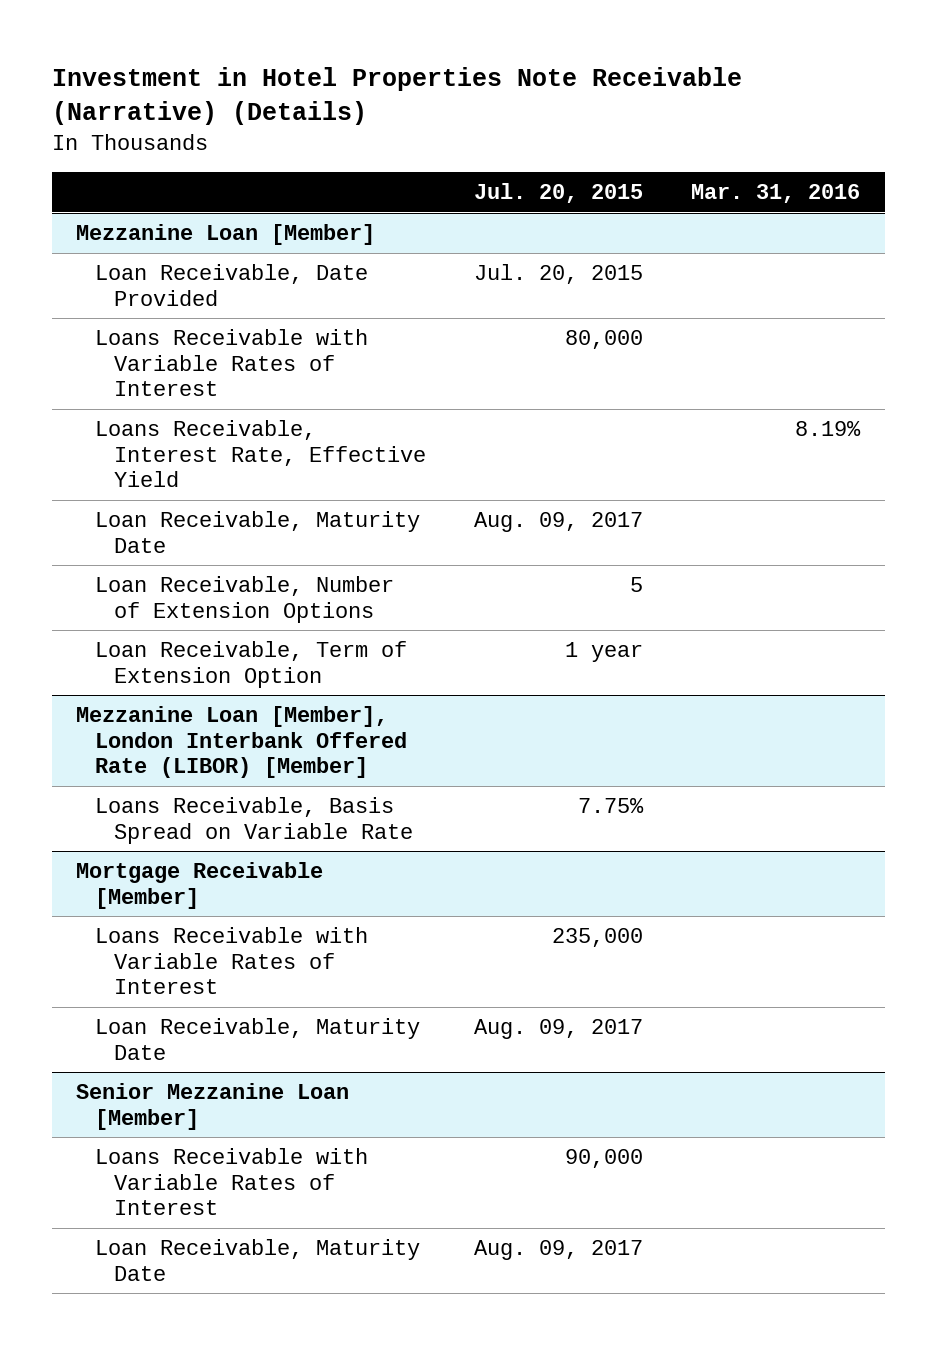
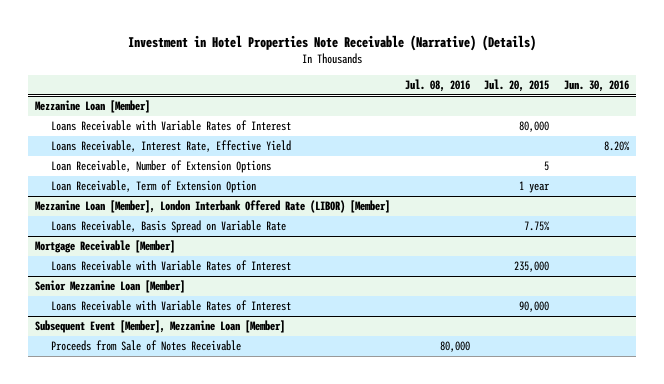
[691,183,861,203] Mar. 31, 2016 -> none
none -> [404,79,470,93] Jul. 08, 2016
none -> [563,80,629,93] Jun. 30, 2016
[95,264,369,306] Loan Receivable, Date Provided -> none
[95,511,421,553] Loan Receivable, Maturity Date -> none
[95,1018,421,1060] Loan Receivable, Maturity Date -> none
[95,1239,421,1281] Loan Receivable, Maturity Date -> none
none -> [35,320,286,334] Subsequent Event [Member], Mezzanine Loan [Member]
none -> [50,340,241,352] Proceeds from Sale of Notes Receivable

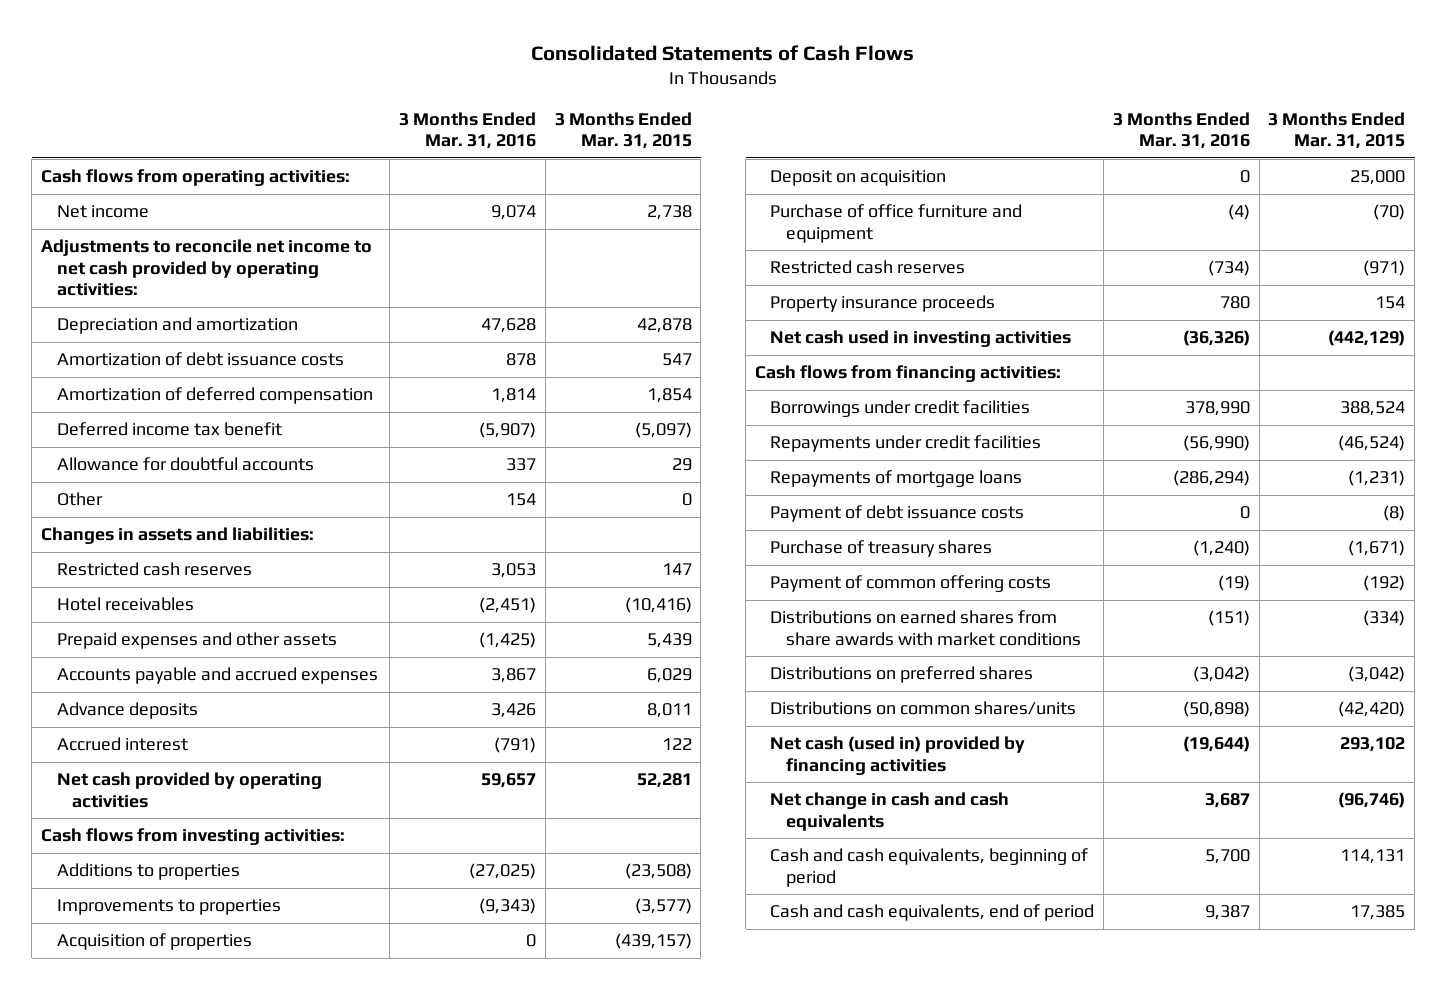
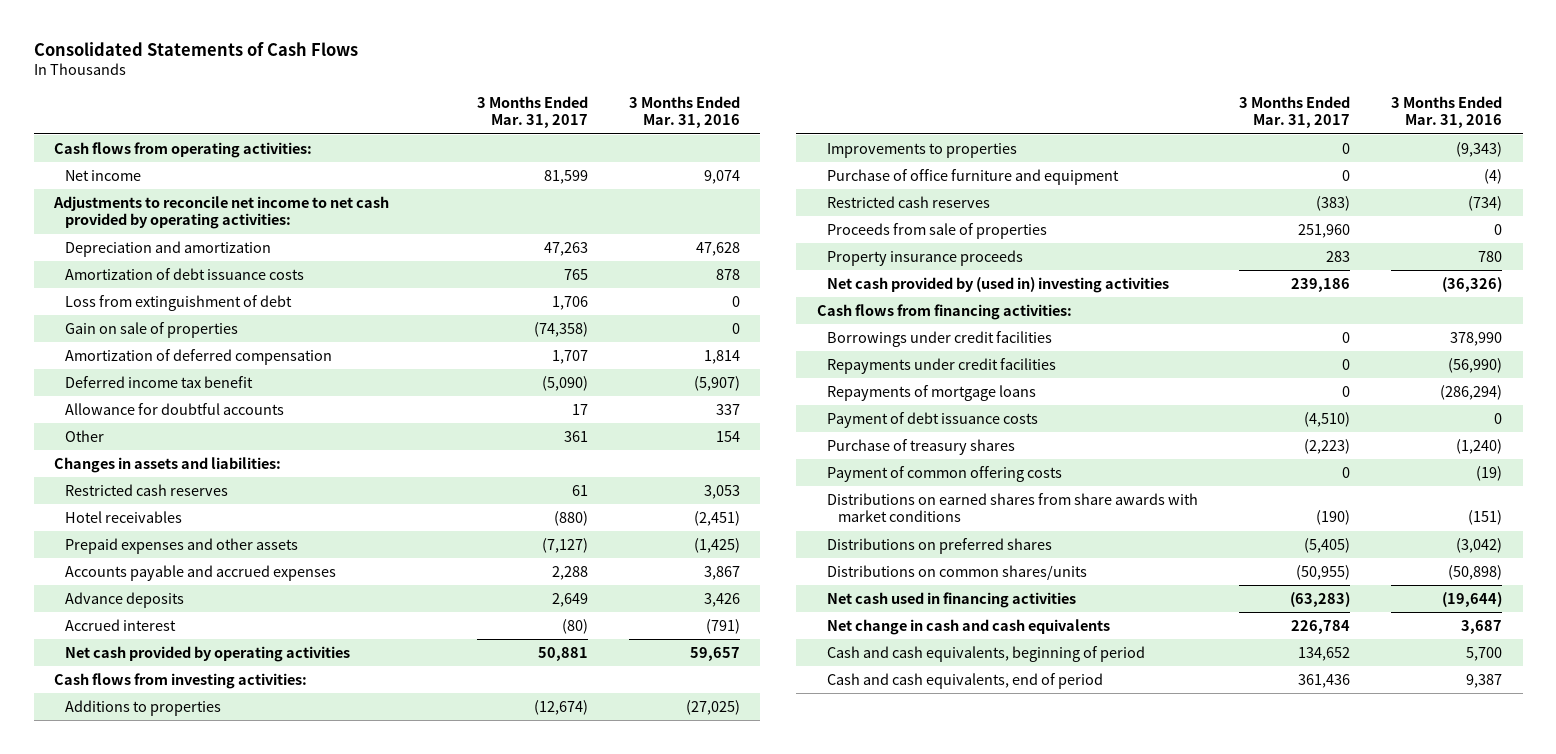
[554,111,692,150] 3 Months Ended Mar. 31, 2015 -> none
none -> [476,96,588,129] 3 Months Ended Mar. 31, 2017
none -> [64,294,292,311] Loss from extinguishment of debt
none -> [64,321,238,338] Gain on sale of properties
[56,933,252,951] Acquisition of properties -> none
[770,170,947,187] Deposit on acquisition -> none
none -> [827,222,1048,239] Proceeds from sale of properties
[770,330,1072,348] Net cash used in investing activities -> [827,276,1170,293] Net cash provided by (used in) investing activities
[770,736,1026,775] Net cash (used in) provided by financing activities -> [827,591,1077,608] Net cash used in financing activities

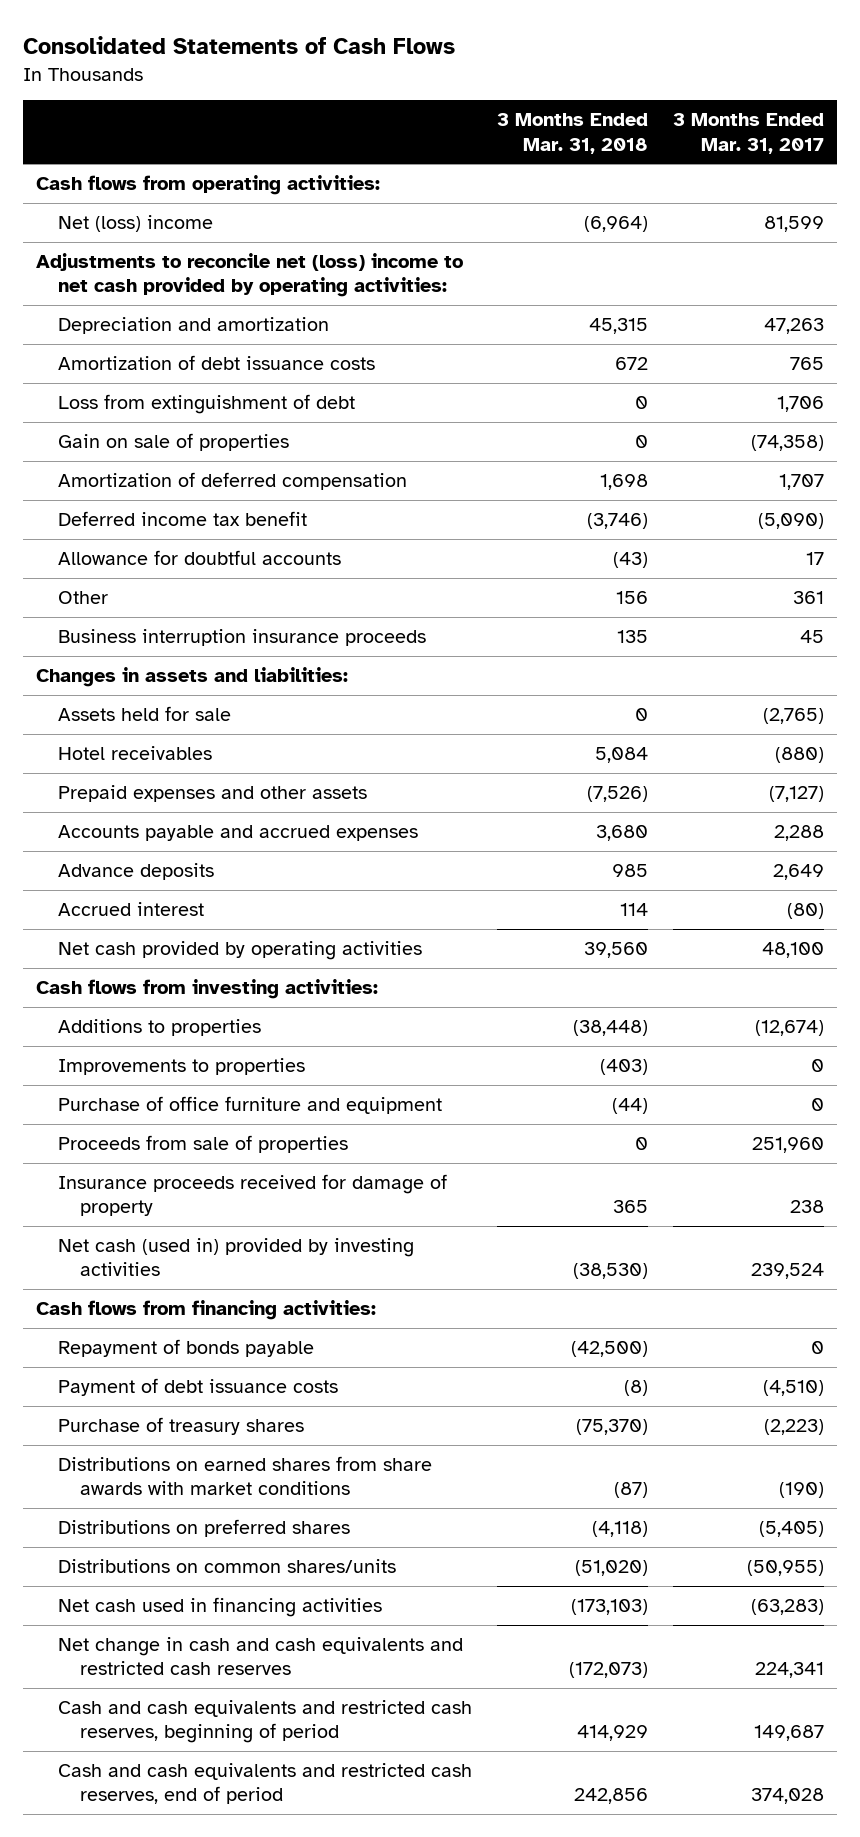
[628,96,740,129] 3 Months Ended Mar. 31, 2016 -> none
none -> [497,113,649,154] 3 Months Ended Mar. 31, 2018
[64,169,141,181] Net income -> [58,215,214,233] Net (loss) income
[53,195,390,230] Adjustments to reconcile net income to net cash provided by operating activities: -> [35,253,463,298] Adjustments to reconcile net (loss) income to net cash provided by operating activities:
none -> [58,629,427,647] Business interruption insurance proceeds
[64,483,228,496] Restricted cash reserves -> none
none -> [58,706,232,722] Assets held for sale
[537,646,588,661] 50,881 -> [762,942,825,959] 48,100
[827,195,991,208] Restricted cash reserves -> none
[827,249,1024,266] Property insurance proceeds -> [58,1174,448,1217] Insurance proceeds received for damage of property
[1326,250,1351,262] 283 -> [790,1200,825,1214] 238
[827,276,1170,293] Net cash provided by (used in) investing activities -> [58,1238,415,1277] Net cash (used in) provided by investing activities
[1291,277,1351,292] 239,186 -> [751,1263,825,1280] 239,524
[827,330,1053,347] Borrowings under credit facilities -> none
[827,357,1057,374] Repayments under credit facilities -> none
[827,384,1037,401] Repayments of mortgage loans -> none
none -> [58,1339,315,1358] Repayment of bonds payable
[827,465,1063,482] Payment of common offering costs -> none
[827,618,1111,635] Net change in cash and cash equivalents -> [58,1637,464,1676] Net change in cash and cash equivalents and restricted cash reserves
[1291,619,1351,634] 226,784 -> [755,1662,825,1679] 224,341
[827,645,1146,662] Cash and cash equivalents, beginning of period -> [58,1700,473,1744] Cash and cash equivalents and restricted cash reserves, beginning of period
[1298,646,1351,661] 134,652 -> [754,1725,825,1742] 149,687
[827,672,1104,689] Cash and cash equivalents, end of period -> [58,1763,473,1805] Cash and cash equivalents and restricted cash reserves, end of period
[1298,673,1351,688] 361,436 -> [751,1788,825,1805] 374,028

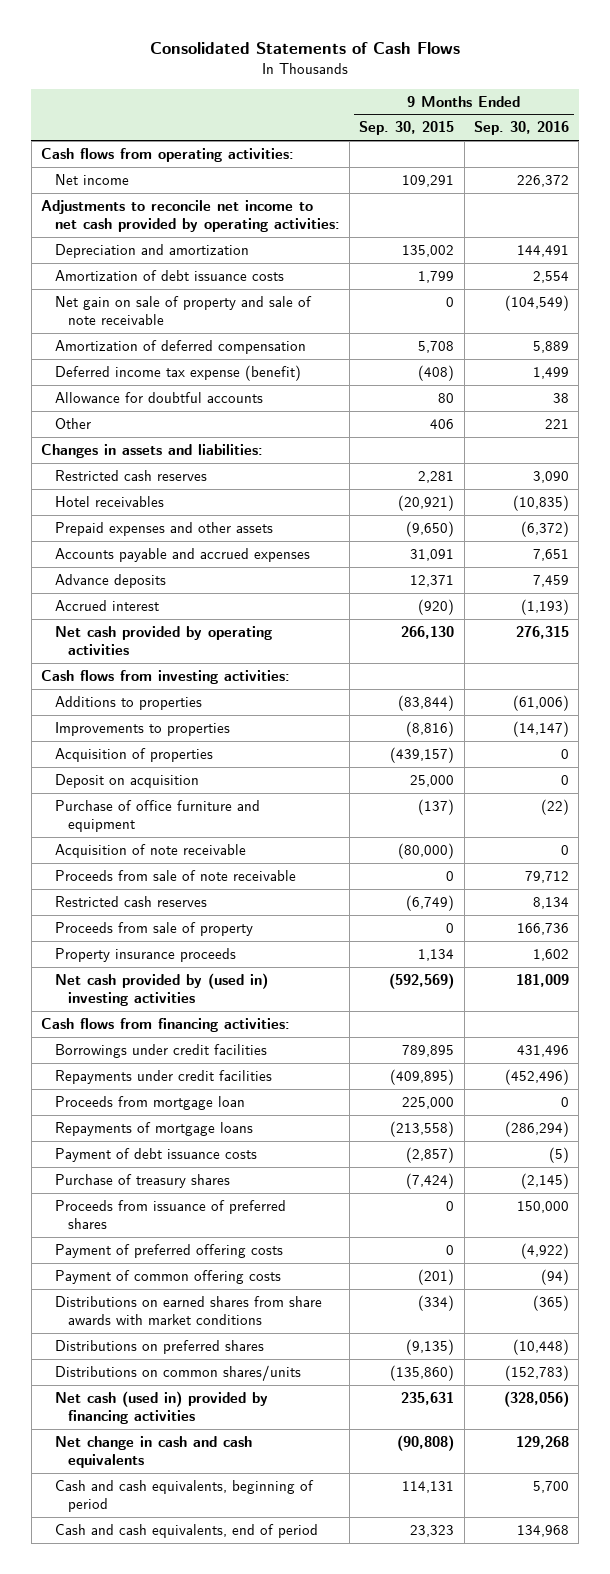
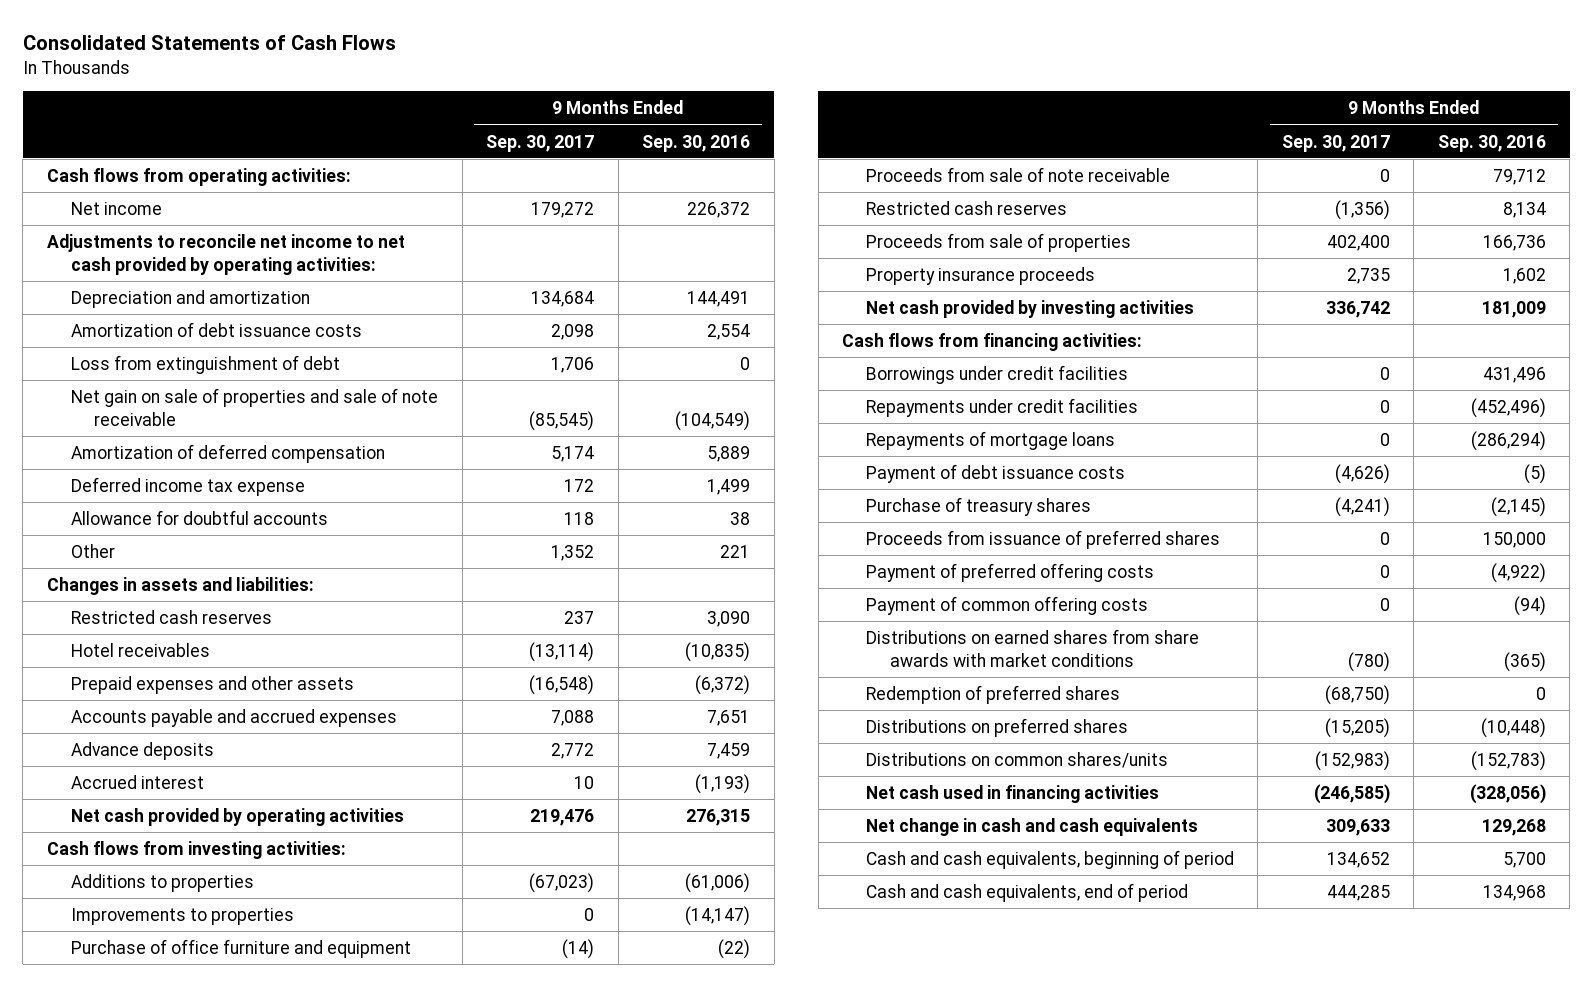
[359,121,455,136] Sep. 30, 2015 -> none
none -> [486,134,595,152] Sep. 30, 2017
none -> [70,354,340,374] Loss from extinguishment of debt
[54,296,312,326] Net gain on sale of property and sale of note receivable -> [70,387,438,426] Net gain on sale of properties and sale of note receivable
[54,365,301,382] Deferred income tax expense (benefit) -> [70,476,305,496] Deferred income tax expense
[54,748,213,763] Acquisition of properties -> none
[54,774,199,789] Deposit on acquisition -> none
[54,844,246,859] Acquisition of note receivable -> none
[54,922,253,937] Proceeds from sale of property -> [865,232,1131,252] Proceeds from sale of properties
[54,973,268,1007] Net cash provided by (used in) investing activities -> [865,299,1194,318] Net cash provided by investing activities
[54,1096,245,1111] Proceeds from mortgage loan -> none
none -> [865,684,1120,704] Redemption of preferred shares
[54,1391,268,1425] Net cash (used in) provided by financing activities -> [865,784,1159,803] Net cash used in financing activities

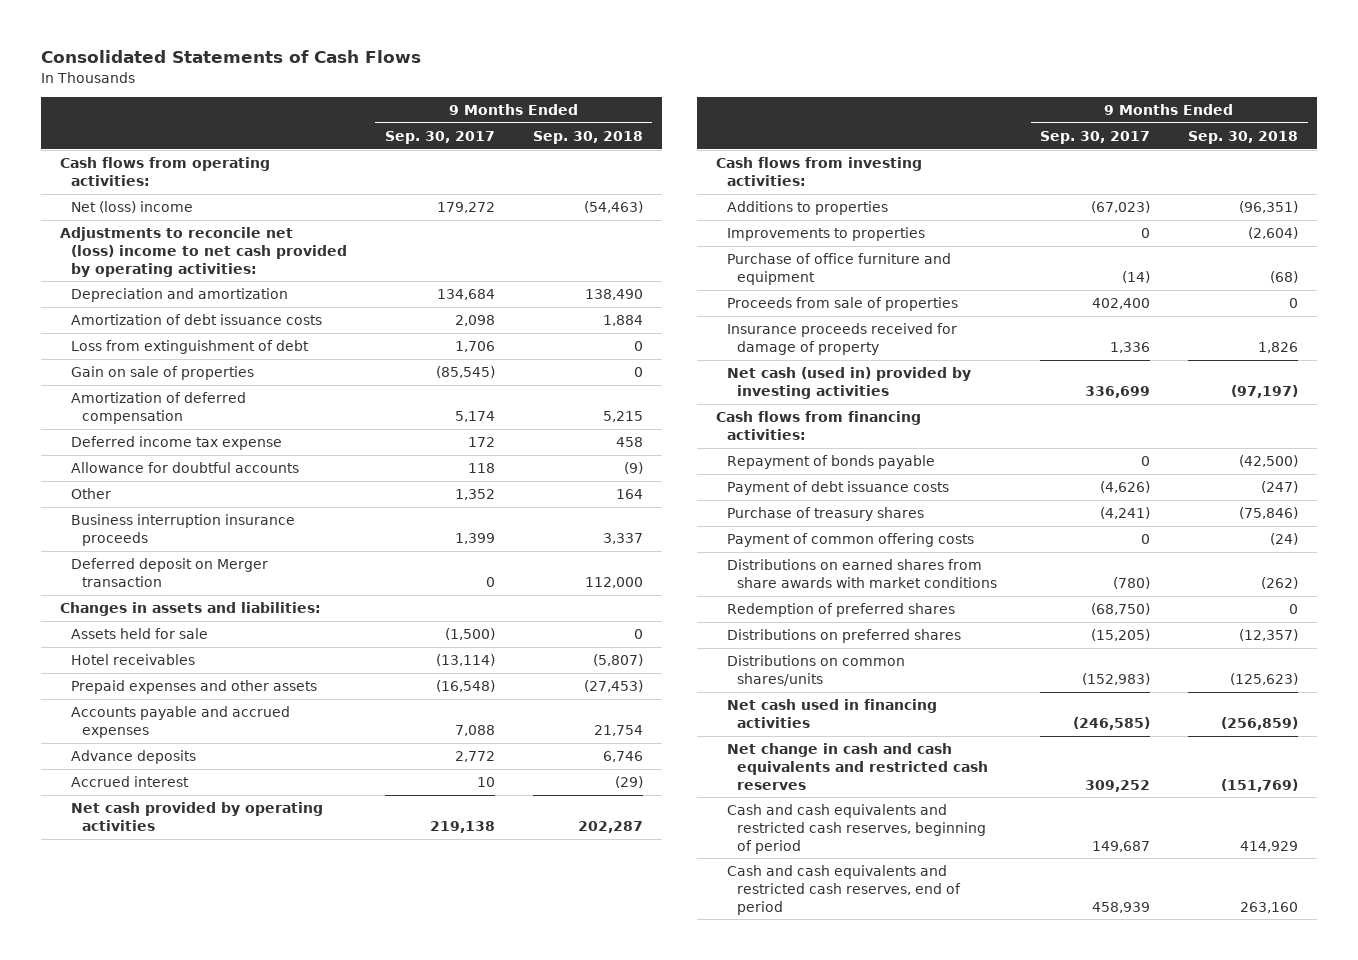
[642,134,751,152] Sep. 30, 2016 -> none
none -> [532,130,643,144] Sep. 30, 2018
[70,201,162,215] Net income -> [71,201,194,214] Net (loss) income
[46,233,405,275] Adjustments to reconcile net income to net cash provided by operating activities: -> [60,227,348,277] Adjustments to reconcile net (loss) income to net cash provided by operating activities:
[70,387,438,426] Net gain on sale of properties and sale of note receivable -> [71,366,255,381] Gain on sale of properties
none -> [71,514,296,546] Business interruption insurance proceeds
none -> [71,558,269,587] Deferred deposit on Merger transaction
[70,609,272,624] Restricted cash reserves -> none
none -> [71,628,209,640] Assets held for sale
[530,808,595,826] 219,476 -> [429,820,495,833] 219,138
[865,166,1170,182] Proceeds from sale of note receivable -> none
[865,200,1067,215] Restricted cash reserves -> none
[865,266,1095,285] Property insurance proceeds -> [726,323,957,355] Insurance proceeds received for damage of property
[1346,267,1390,284] 2,735 -> [1110,341,1151,353] 1,336
[865,299,1194,318] Net cash provided by investing activities -> [726,367,971,399] Net cash (used in) provided by investing activities
[1325,300,1390,318] 336,742 -> [1085,385,1151,398] 336,699
[865,364,1128,384] Borrowings under credit facilities -> none
[865,397,1138,417] Repayments under credit facilities -> none
[865,430,1115,450] Repayments of mortgage loans -> none
none -> [726,455,935,470] Repayment of bonds payable
[865,529,1220,549] Proceeds from issuance of preferred shares -> none
[865,562,1154,582] Payment of preferred offering costs -> none
[865,817,1198,836] Net change in cash and cash equivalents -> [726,743,989,790] Net change in cash and cash equivalents and restricted cash reserves
[1325,818,1390,836] 309,633 -> [1085,779,1151,792] 309,252
[865,849,1234,869] Cash and cash equivalents, beginning of period -> [726,804,987,854] Cash and cash equivalents and restricted cash reserves, beginning of period
[1326,851,1390,868] 134,652 -> [1092,840,1151,852] 149,687
[865,882,1188,902] Cash and cash equivalents, end of period -> [726,865,962,915] Cash and cash equivalents and restricted cash reserves, end of period
[1326,884,1390,901] 444,285 -> [1092,901,1151,913] 458,939

